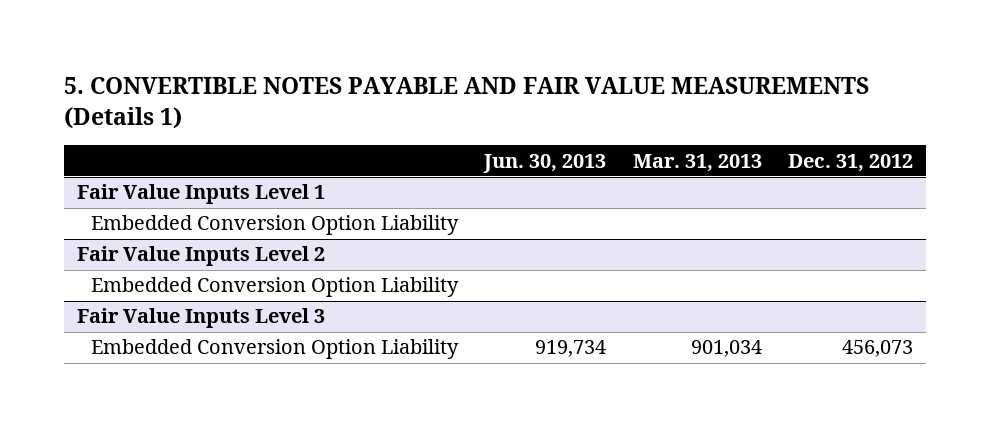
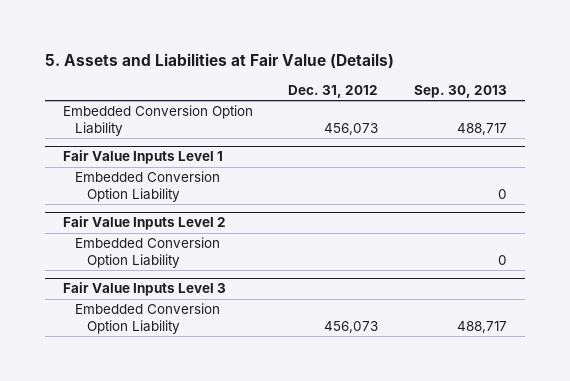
[63,77,869,130] 5. CONVERTIBLE NOTES PAYABLE AND FAIR VALUE MEASUREMENTS (Details 1) -> [45,53,395,70] 5. Assets and Liabilities at Fair Value (Details)
[483,153,607,173] Jun. 30, 2013 -> none
[632,153,762,172] Mar. 31, 2013 -> none
none -> [413,85,507,99] Sep. 30, 2013
none -> [63,105,254,136] Embedded Conversion Option Liability

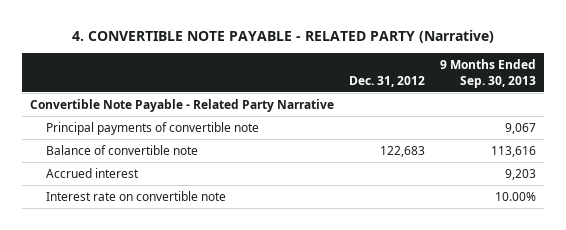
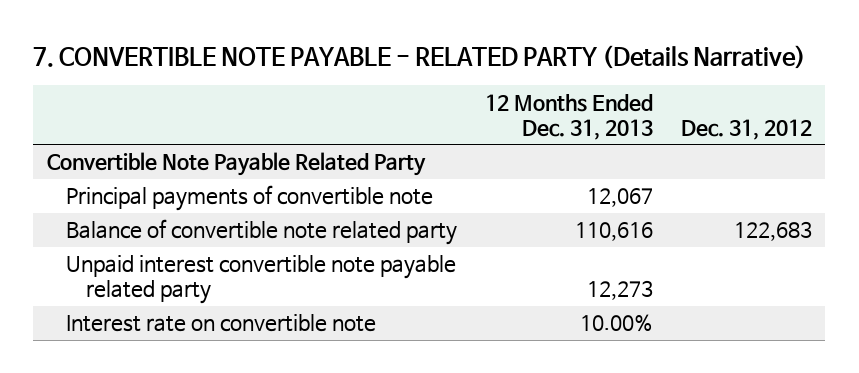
[71,29,494,43] 4. CONVERTIBLE NOTE PAYABLE - RELATED PARTY (Narrative) -> [33,44,807,69] 7. CONVERTIBLE NOTE PAYABLE - RELATED PARTY (Details Narrative)
[440,58,537,88] 9 Months Ended Sep. 30, 2013 -> none
none -> [485,93,654,140] 12 Months Ended Dec. 31, 2013
[29,98,334,112] Convertible Note Payable - Related Party Narrative -> [47,152,427,177] Convertible Note Payable Related Party
[46,167,140,178] Accrued interest -> none
[46,144,199,155] Balance of convertible note -> [66,219,458,246] Balance of convertible note related party
none -> [66,255,457,305] Unpaid interest convertible note payable related party

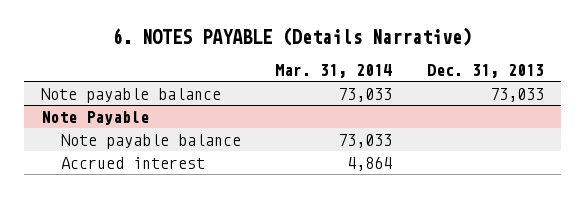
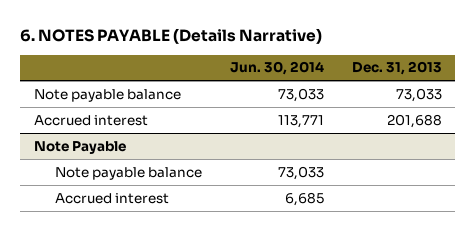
[275,63,393,78] Mar. 31, 2014 -> none
none -> [229,61,324,76] Jun. 30, 2014
none -> [33,114,148,126] Accrued interest

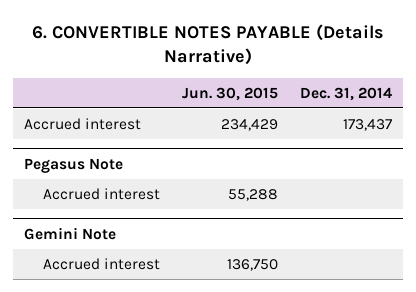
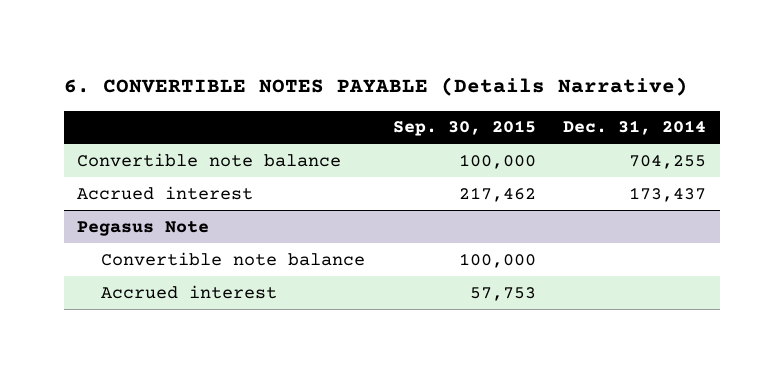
[181,86,278,101] Jun. 30, 2015 -> none
none -> [392,120,536,137] Sep. 30, 2015
none -> [77,152,342,167] Convertible note balance
none -> [101,251,366,266] Convertible note balance
[24,226,117,240] Gemini Note -> none
[43,257,161,270] Accrued interest -> none

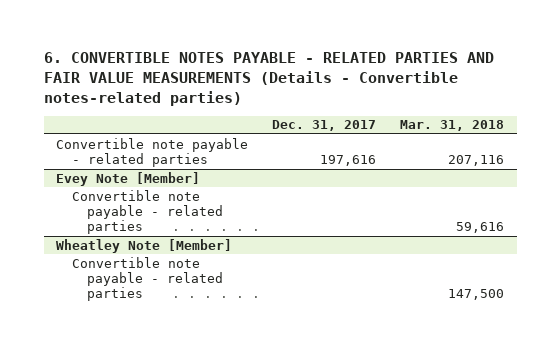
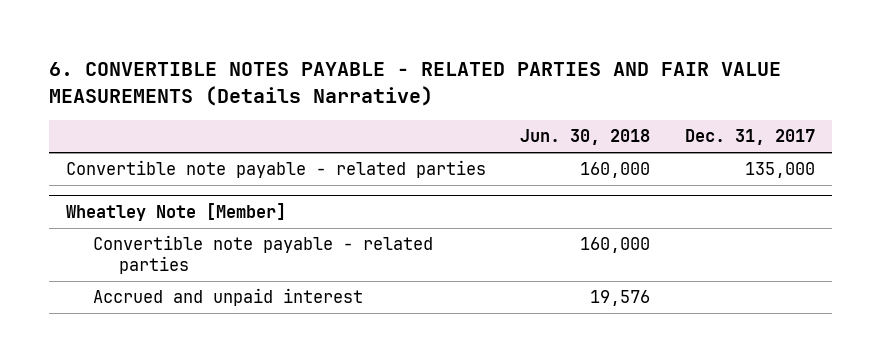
[43,52,494,106] 6. CONVERTIBLE NOTES PAYABLE - RELATED PARTIES AND FAIR VALUE MEASUREMENTS (Details - Convertible notes-related parties) -> [49,62,782,106] 6. CONVERTIBLE NOTES PAYABLE - RELATED PARTIES AND FAIR VALUE MEASUREMENTS (Details Narrative)
[400,120,505,132] Mar. 31, 2018 -> none
none -> [520,129,651,146] Jun. 30, 2018
[55,171,200,186] Evey Note [Member] -> none
[71,189,224,235] Convertible note payable - related parties -> none
[320,155,377,167] 197,616 -> [744,162,815,179] 135,000
none -> [92,288,363,307] Accrued and unpaid interest

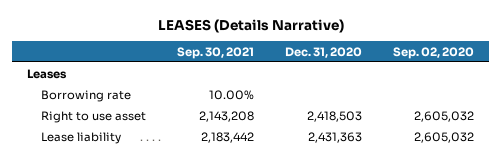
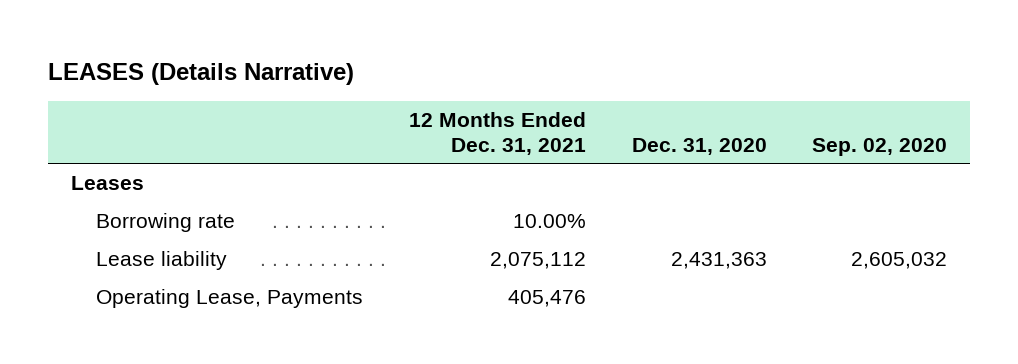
[176,46,254,59] Sep. 30, 2021 -> none
none -> [408,111,586,155] 12 Months Ended Dec. 31, 2021
[40,110,146,123] Right to use asset -> none
none -> [96,289,364,309] Operating Lease, Payments

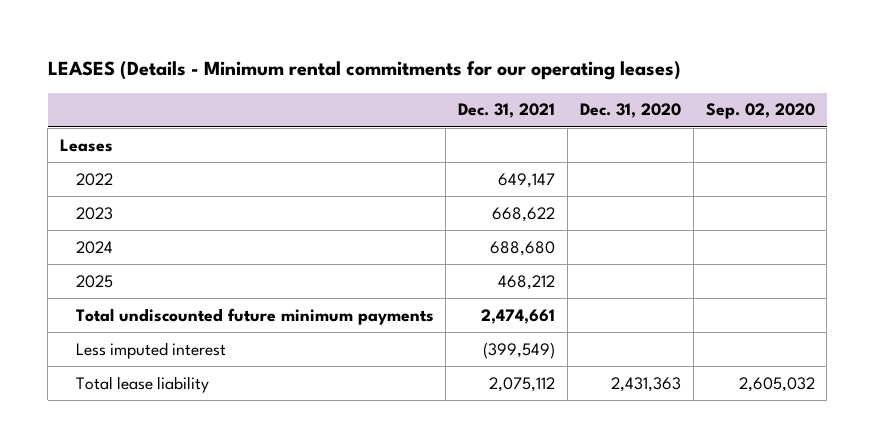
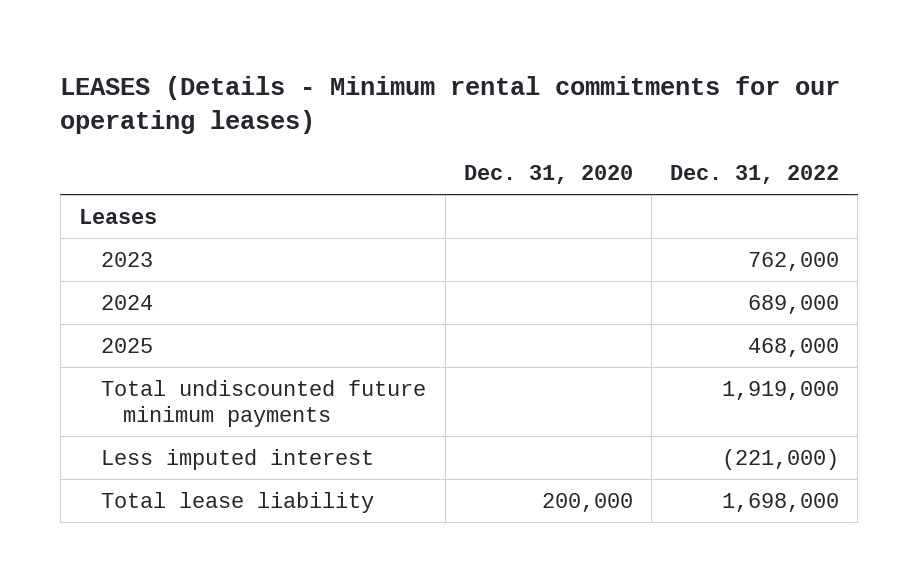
[458,103,556,119] Dec. 31, 2021 -> none
[705,103,815,120] Sep. 02, 2020 -> none
none -> [670,165,840,185] Dec. 31, 2022
[75,172,113,186] 2022 -> none
[610,376,681,392] 2,431,363 -> [541,492,633,512] 200,000

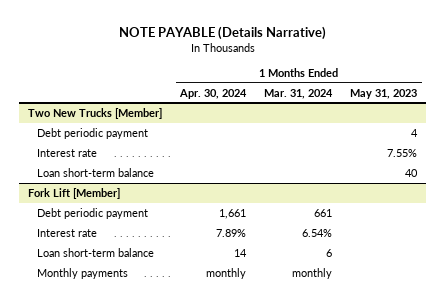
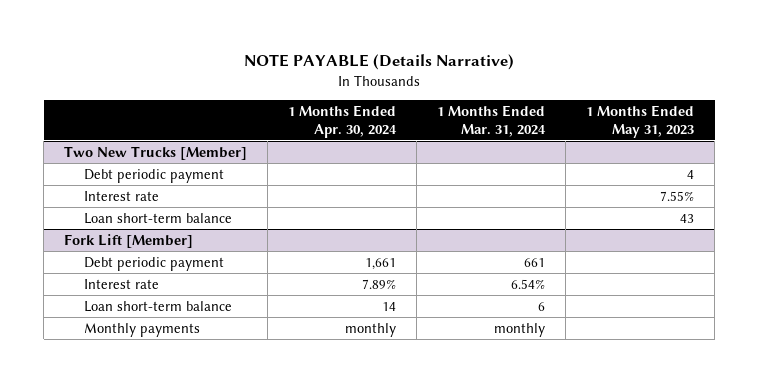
[405,168,419,177] 40 -> [680,213,695,223] 43

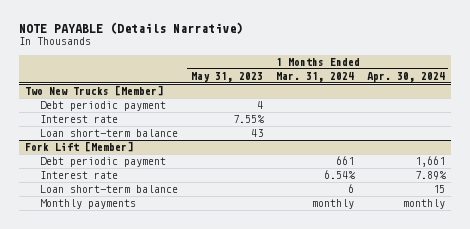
[382,301,397,311] 14 -> [432,185,445,194] 15

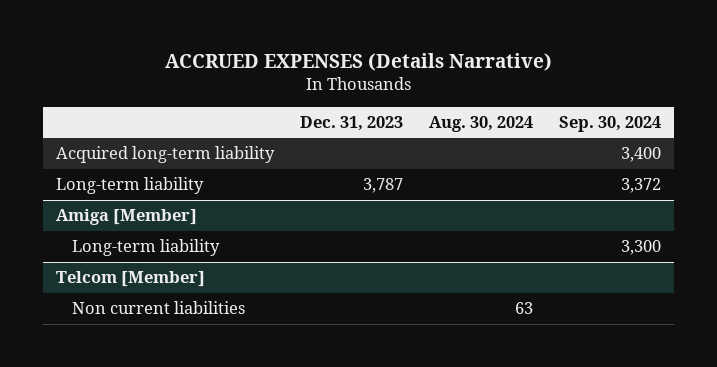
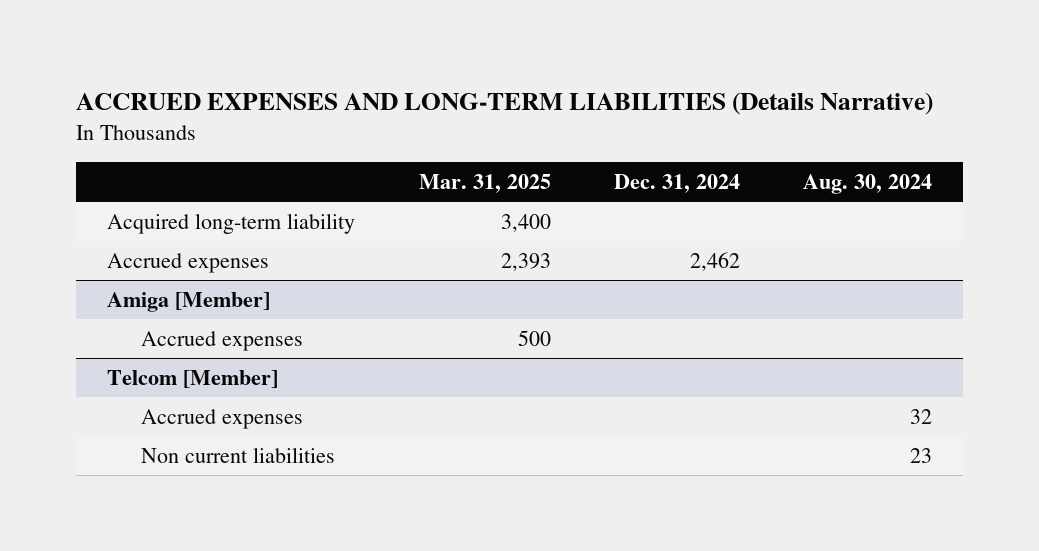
[164,53,552,72] ACCRUED EXPENSES (Details Narrative) -> [75,92,933,116] ACCRUED EXPENSES AND LONG-TERM LIABILITIES (Details Narrative)
[300,115,404,131] Dec. 31, 2023 -> none
[559,115,662,132] Sep. 30, 2024 -> none
none -> [418,173,551,193] Mar. 31, 2025
none -> [613,173,740,193] Dec. 31, 2024
[56,177,205,195] Long-term liability -> none
none -> [107,252,270,273] Accrued expenses
[72,239,221,257] Long-term liability -> none
none -> [140,330,303,351] Accrued expenses
none -> [140,408,303,429] Accrued expenses
[515,302,534,315] 63 -> [909,447,932,463] 23

